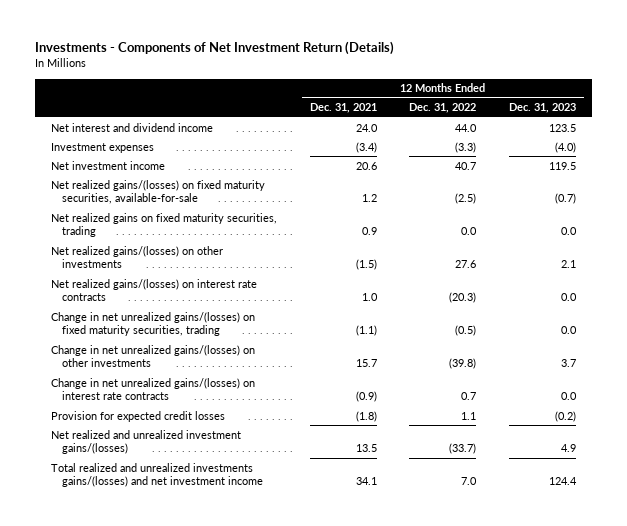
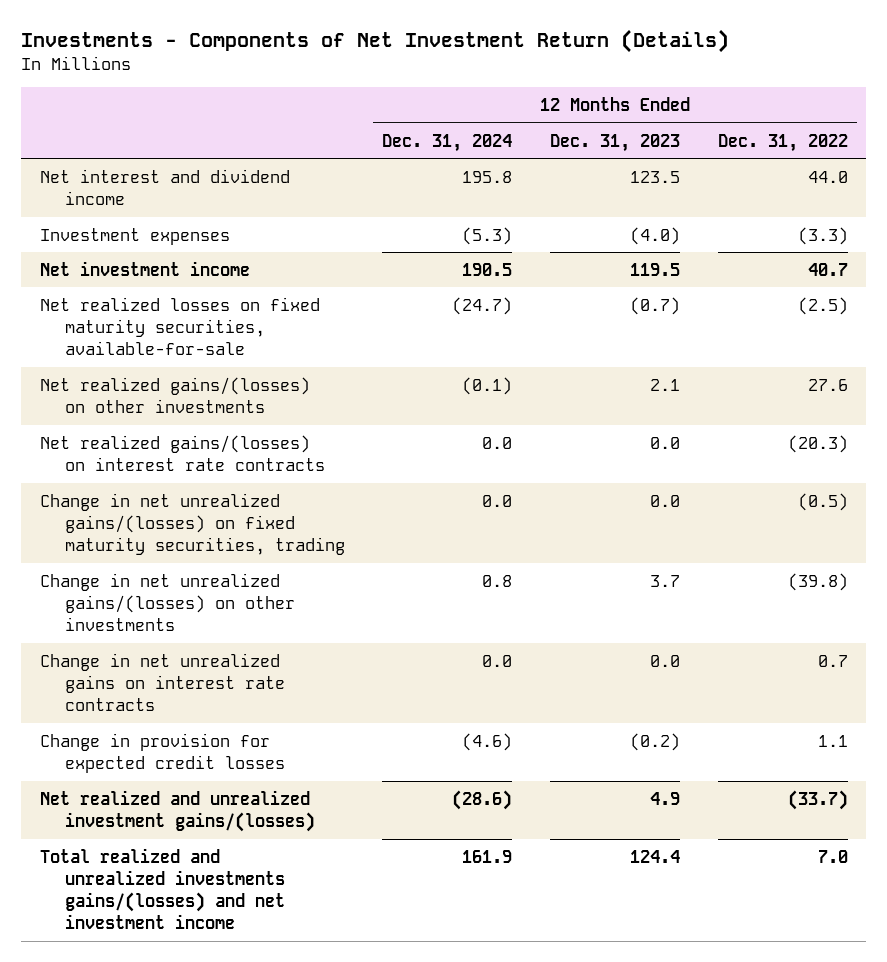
[309,103,377,114] Dec. 31, 2021 -> none
none -> [382,133,513,152] Dec. 31, 2024
[51,212,278,238] Net realized gains on fixed maturity securities, trading -> none
[51,179,266,205] Net realized gains/(losses) on fixed maturity securities, available-for-sale -> [39,296,320,356] Net realized losses on fixed maturity securities, available-for-sale
[51,377,256,401] Change in net unrealized gains/(losses) on interest rate contracts -> [39,652,285,712] Change in net unrealized gains on interest rate contracts
[51,410,226,422] Provision for expected credit losses -> [39,732,285,773] Change in provision for expected credit losses

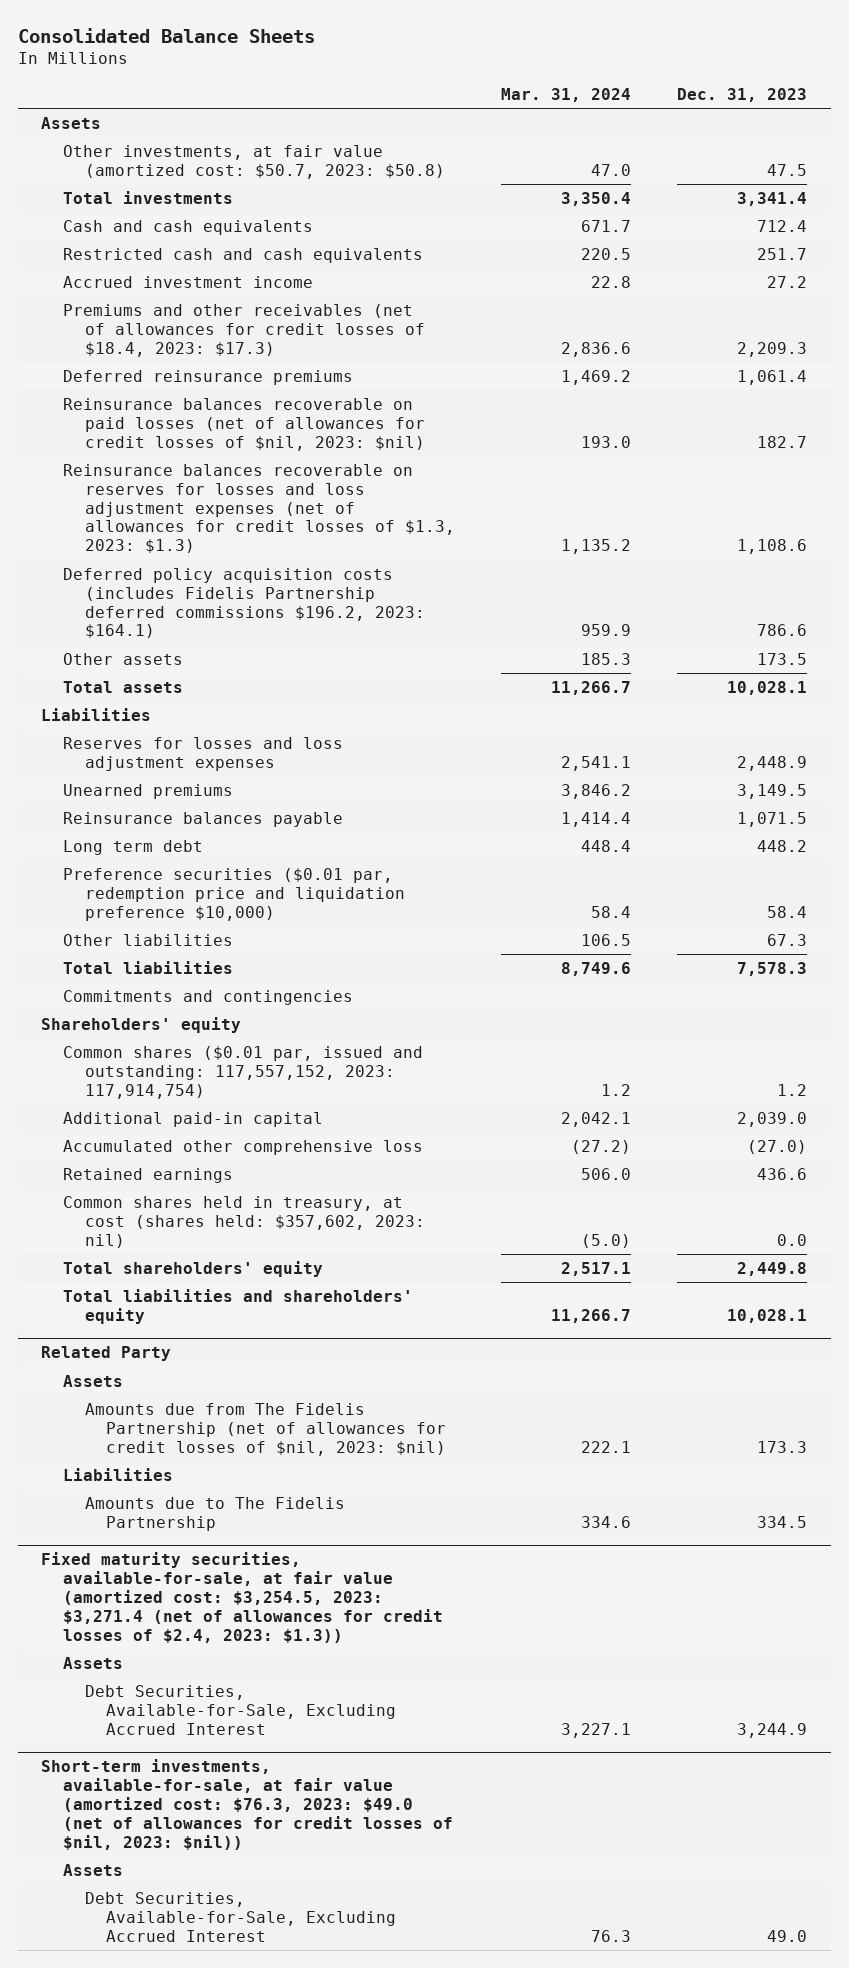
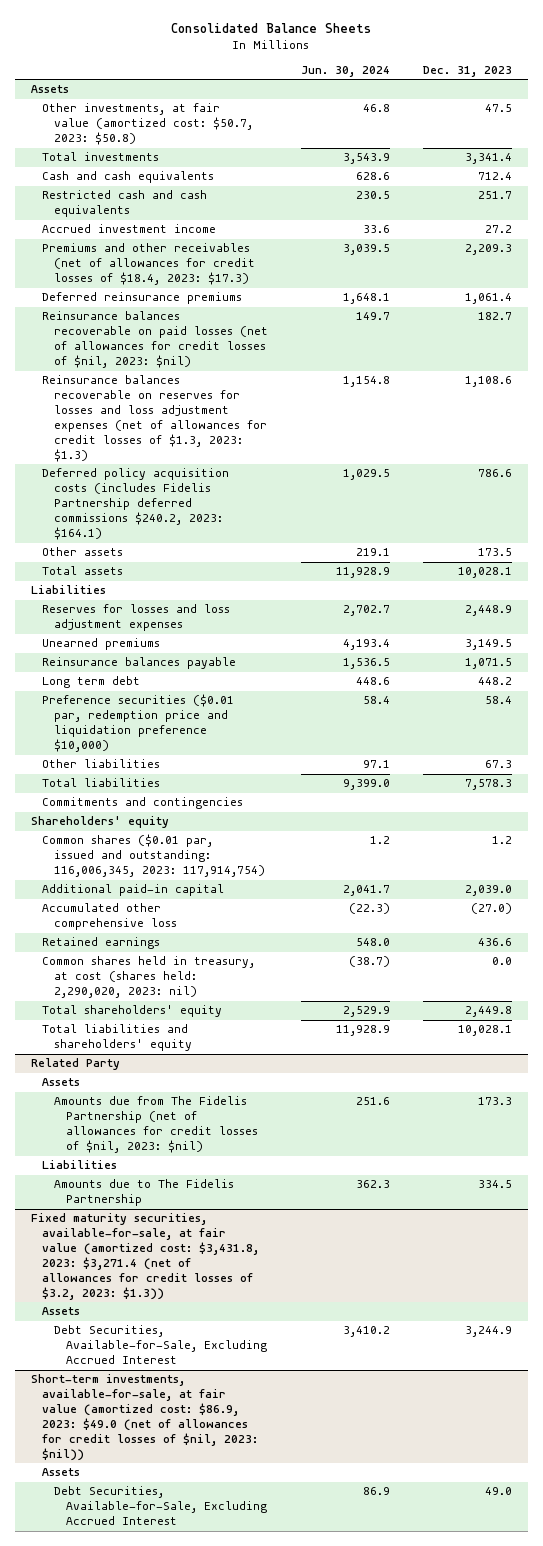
[501,88,632,103] Mar. 31, 2024 -> none
none -> [300,65,390,77] Jun. 30, 2024
[62,567,425,639] Deferred policy acquisition costs (includes Fidelis Partnership deferred commissions $196.2, 2023: $164.1) -> [42,468,230,541] Deferred policy acquisition costs (includes Fidelis Partnership deferred commissions $240.2, 2023: $164.1)
[62,1045,423,1099] Common shares ($0.01 par, issued and outstanding: 117,557,152, 2023: 117,914,754) -> [42,834,266,878] Common shares ($0.01 par, issued and outstanding: 116,006,345, 2023: 117,914,754)
[62,1195,425,1248] Common shares held in treasury, at cost (shares held: $357,602, 2023: nil) -> [42,956,256,999] Common shares held in treasury, at cost (shares held: 2,290,020, 2023: nil)
[41,1552,443,1643] Fixed maturity securities, available-for-sale, at fair value (amortized cost: $3,254.5, 2023: $3,271.4 (net of allowances for credit losses of $2.4, 2023: $1.3)) -> [30,1213,260,1301] Fixed maturity securities, available-for-sale, at fair value (amortized cost: $3,431.8, 2023: $3,271.4 (net of allowances for credit losses of $3.2, 2023: $1.3))
[41,1759,453,1850] Short-term investments, available-for-sale, at fair value (amortized cost: $76.3, 2023: $49.0 (net of allowances for credit losses of $nil, 2023: $nil)) -> [30,1374,259,1462] Short-term investments, available-for-sale, at fair value (amortized cost: $86.9, 2023: $49.0 (net of allowances for credit losses of $nil, 2023: $nil))

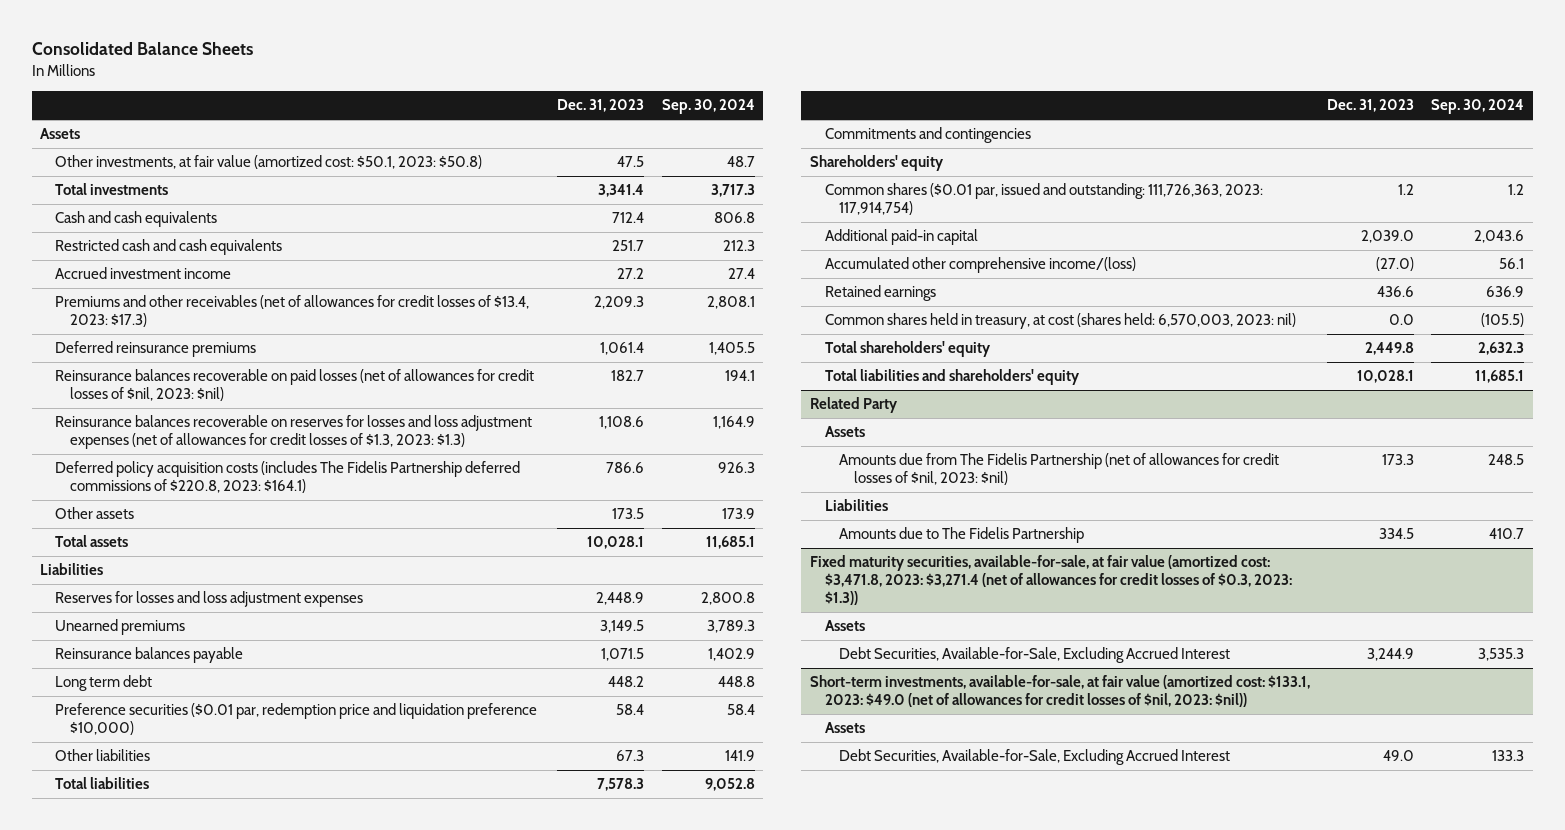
[300,65,390,77] Jun. 30, 2024 -> none
none -> [661,99,755,115] Sep. 30, 2024
[42,103,254,146] Other investments, at fair value (amortized cost: $50.7, 2023: $50.8) -> [54,155,482,170] Other investments, at fair value (amortized cost: $50.1, 2023: $50.8)
[42,243,256,286] Premiums and other receivables (net of allowances for credit losses of $18.4, 2023: $17.3) -> [54,295,529,328] Premiums and other receivables (net of allowances for credit losses of $13.4, 2023: $17.3)
[42,468,230,541] Deferred policy acquisition costs (includes Fidelis Partnership deferred commissions $240.2, 2023: $164.1) -> [54,461,520,494] Deferred policy acquisition costs (includes The Fidelis Partnership deferred commissions of $220.8, 2023: $164.1)
[42,834,266,878] Common shares ($0.01 par, issued and outstanding: 116,006,345, 2023: 117,914,754) -> [824,183,1263,216] Common shares ($0.01 par, issued and outstanding: 111,726,363, 2023: 117,914,754)
[42,903,178,931] Accumulated other comprehensive loss -> [824,257,1136,274] Accumulated other comprehensive income/(loss)
[42,956,256,999] Common shares held in treasury, at cost (shares held: 2,290,020, 2023: nil) -> [824,313,1296,330] Common shares held in treasury, at cost (shares held: 6,570,003, 2023: nil)
[30,1213,260,1301] Fixed maturity securities, available-for-sale, at fair value (amortized cost: $3,431.8, 2023: $3,271.4 (net of allowances for credit losses of $3.2, 2023: $1.3)) -> [809,555,1292,606] Fixed maturity securities, available-for-sale, at fair value (amortized cost: $3,471.8, 2023: $3,271.4 (net of allowances for credit losses of $0.3, 2023: $1.3))
[30,1374,259,1462] Short-term investments, available-for-sale, at fair value (amortized cost: $86.9, 2023: $49.0 (net of allowances for credit losses of $nil, 2023: $nil)) -> [809,675,1310,708] Short-term investments, available-for-sale, at fair value (amortized cost: $133.1, 2023: $49.0 (net of allowances for credit losses of $nil, 2023: $nil))

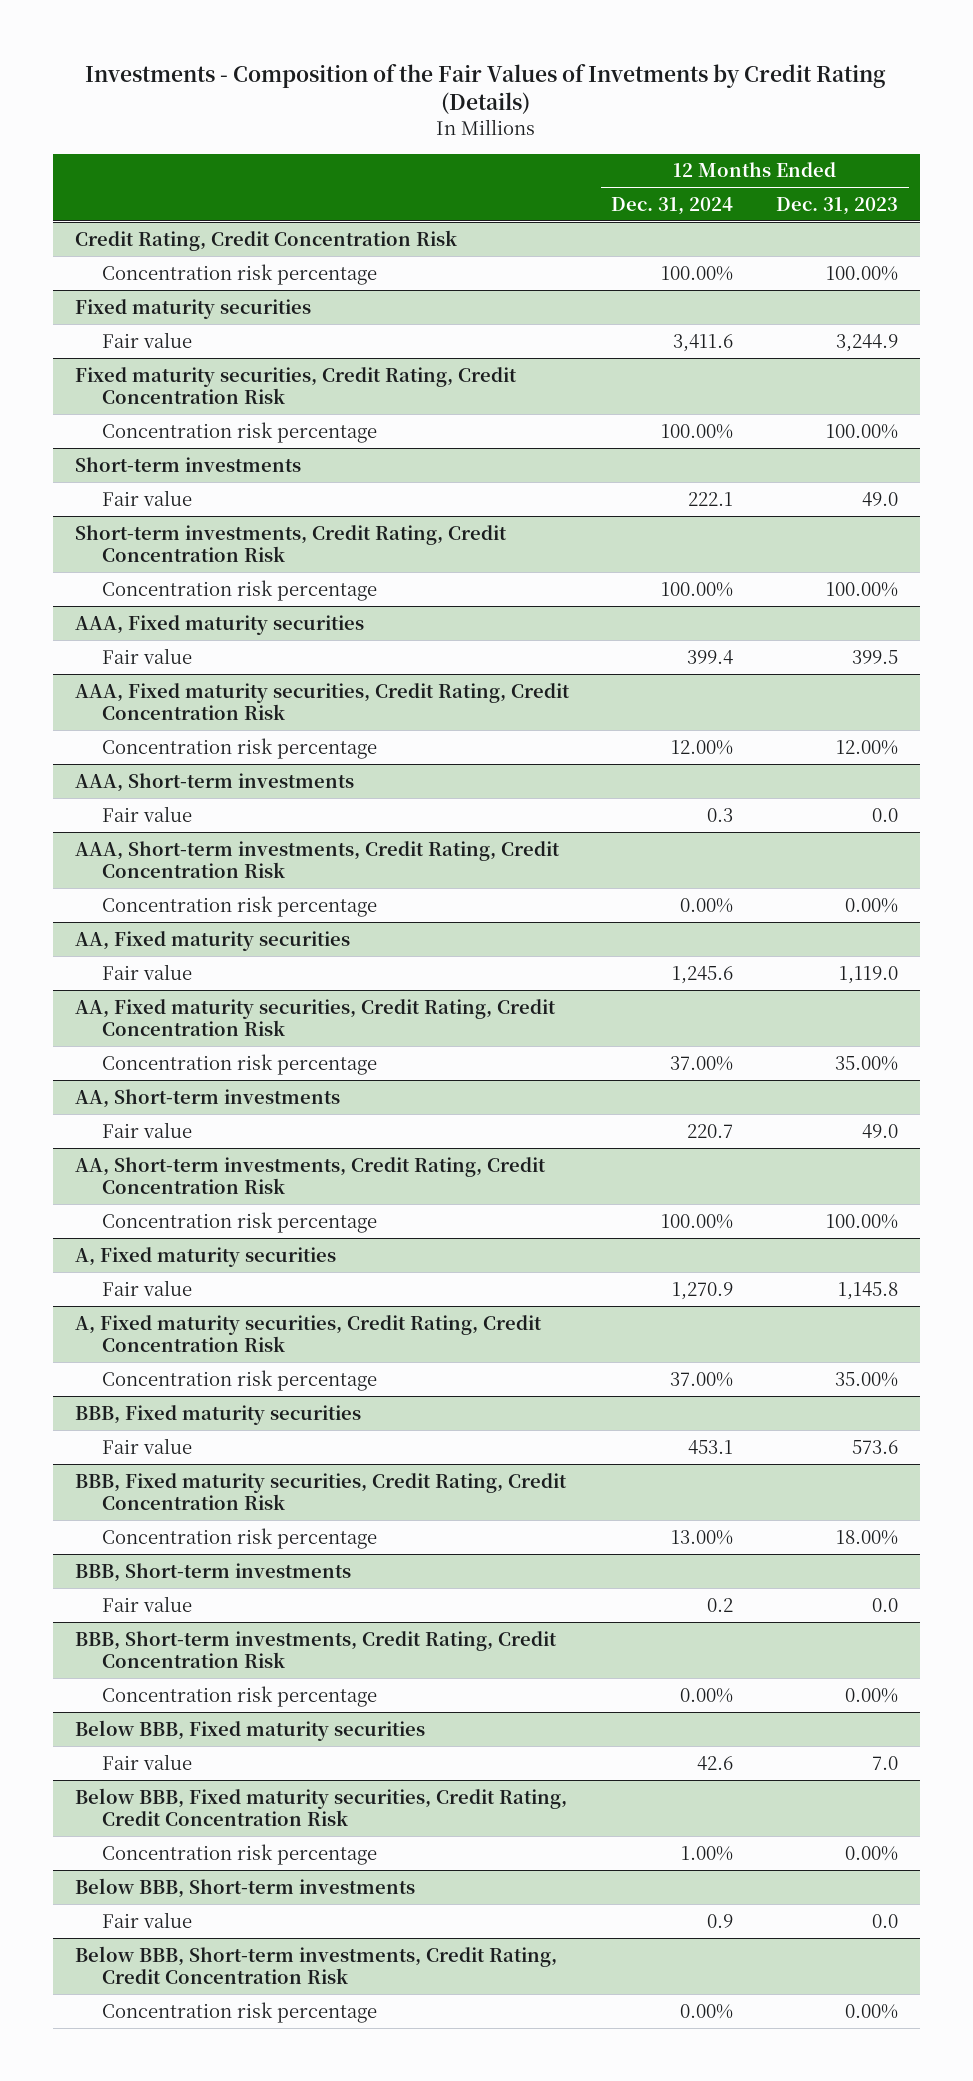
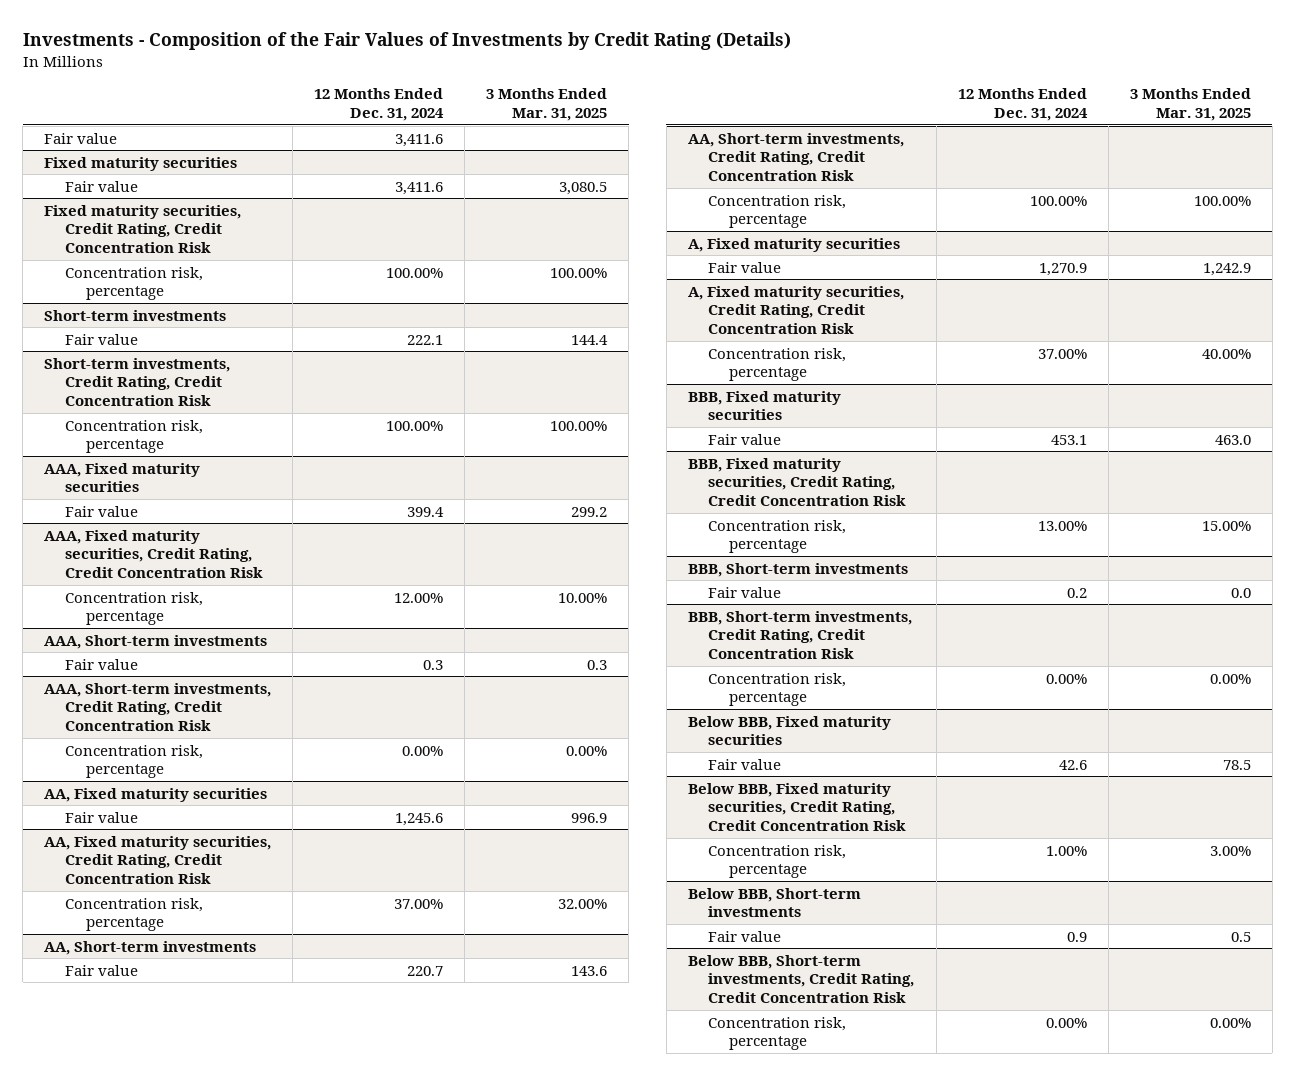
[85,63,887,115] Investments - Composition of the Fair Values of Invetments by Credit Rating (Details) -> [22,32,791,51] Investments - Composition of the Fair Values of Investments by Credit Rating (Details)
[776,196,899,215] Dec. 31, 2023 -> none
none -> [486,88,608,122] 3 Months Ended Mar. 31, 2025
[74,229,457,251] Credit Rating, Credit Concentration Risk -> none
[102,263,378,285] Concentration risk percentage -> none
none -> [44,132,118,144] Fair value
[102,421,378,443] Concentration risk percentage -> [64,266,203,301] Concentration risk, percentage
[102,579,378,601] Concentration risk percentage -> [64,419,203,454] Concentration risk, percentage
[102,737,378,759] Concentration risk percentage -> [64,591,203,626] Concentration risk, percentage
[102,895,378,917] Concentration risk percentage -> [64,744,203,779] Concentration risk, percentage
[102,1053,378,1075] Concentration risk percentage -> [64,897,203,932] Concentration risk, percentage
[102,1211,378,1233] Concentration risk percentage -> [708,194,847,229] Concentration risk, percentage
[102,1369,378,1391] Concentration risk percentage -> [708,347,847,382] Concentration risk, percentage
[102,1527,378,1549] Concentration risk percentage -> [708,519,847,554] Concentration risk, percentage
[102,1685,378,1707] Concentration risk percentage -> [708,672,847,707] Concentration risk, percentage
[102,1843,378,1865] Concentration risk percentage -> [708,844,847,879] Concentration risk, percentage
[102,2001,378,2023] Concentration risk percentage -> [708,1016,847,1051] Concentration risk, percentage

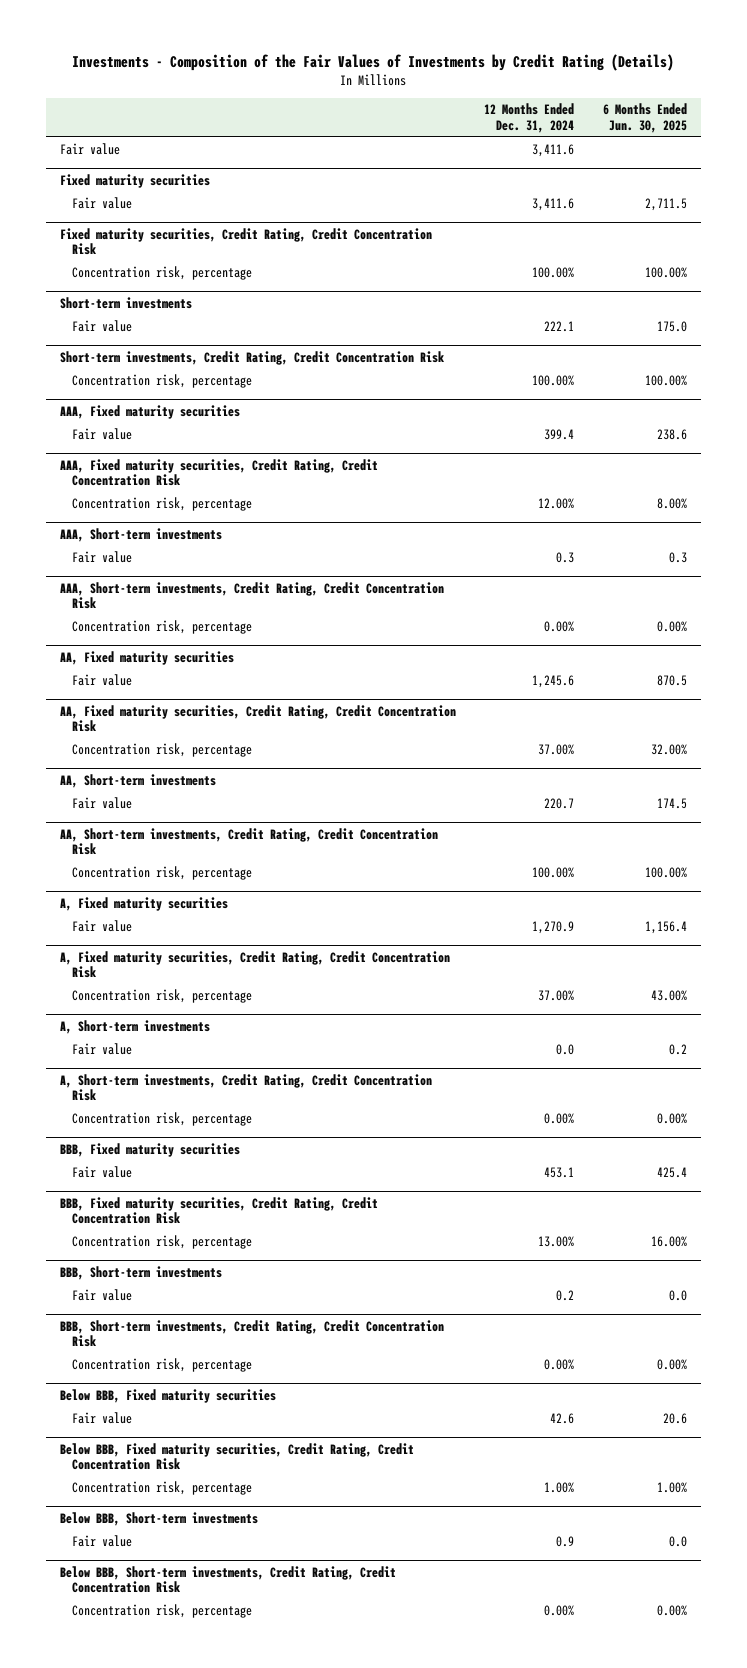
[486,88,608,122] 3 Months Ended Mar. 31, 2025 -> none
none -> [602,103,687,133] 6 Months Ended Jun. 30, 2025
none -> [60,1019,211,1034] A, Short-term investments
none -> [71,1043,132,1056] Fair value
none -> [60,1073,433,1102] A, Short-term investments, Credit Rating, Credit Concentration Risk
none -> [71,1112,252,1127] Concentration risk, percentage

